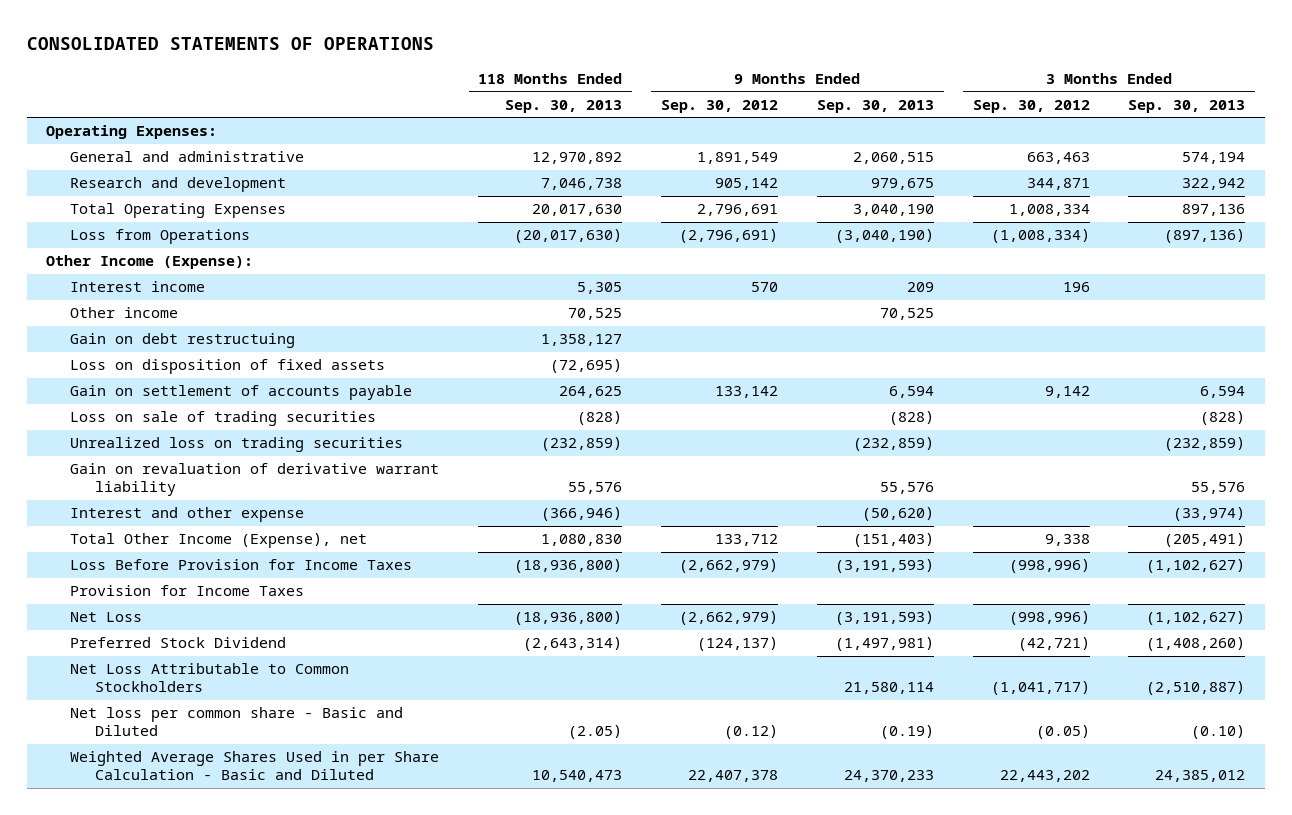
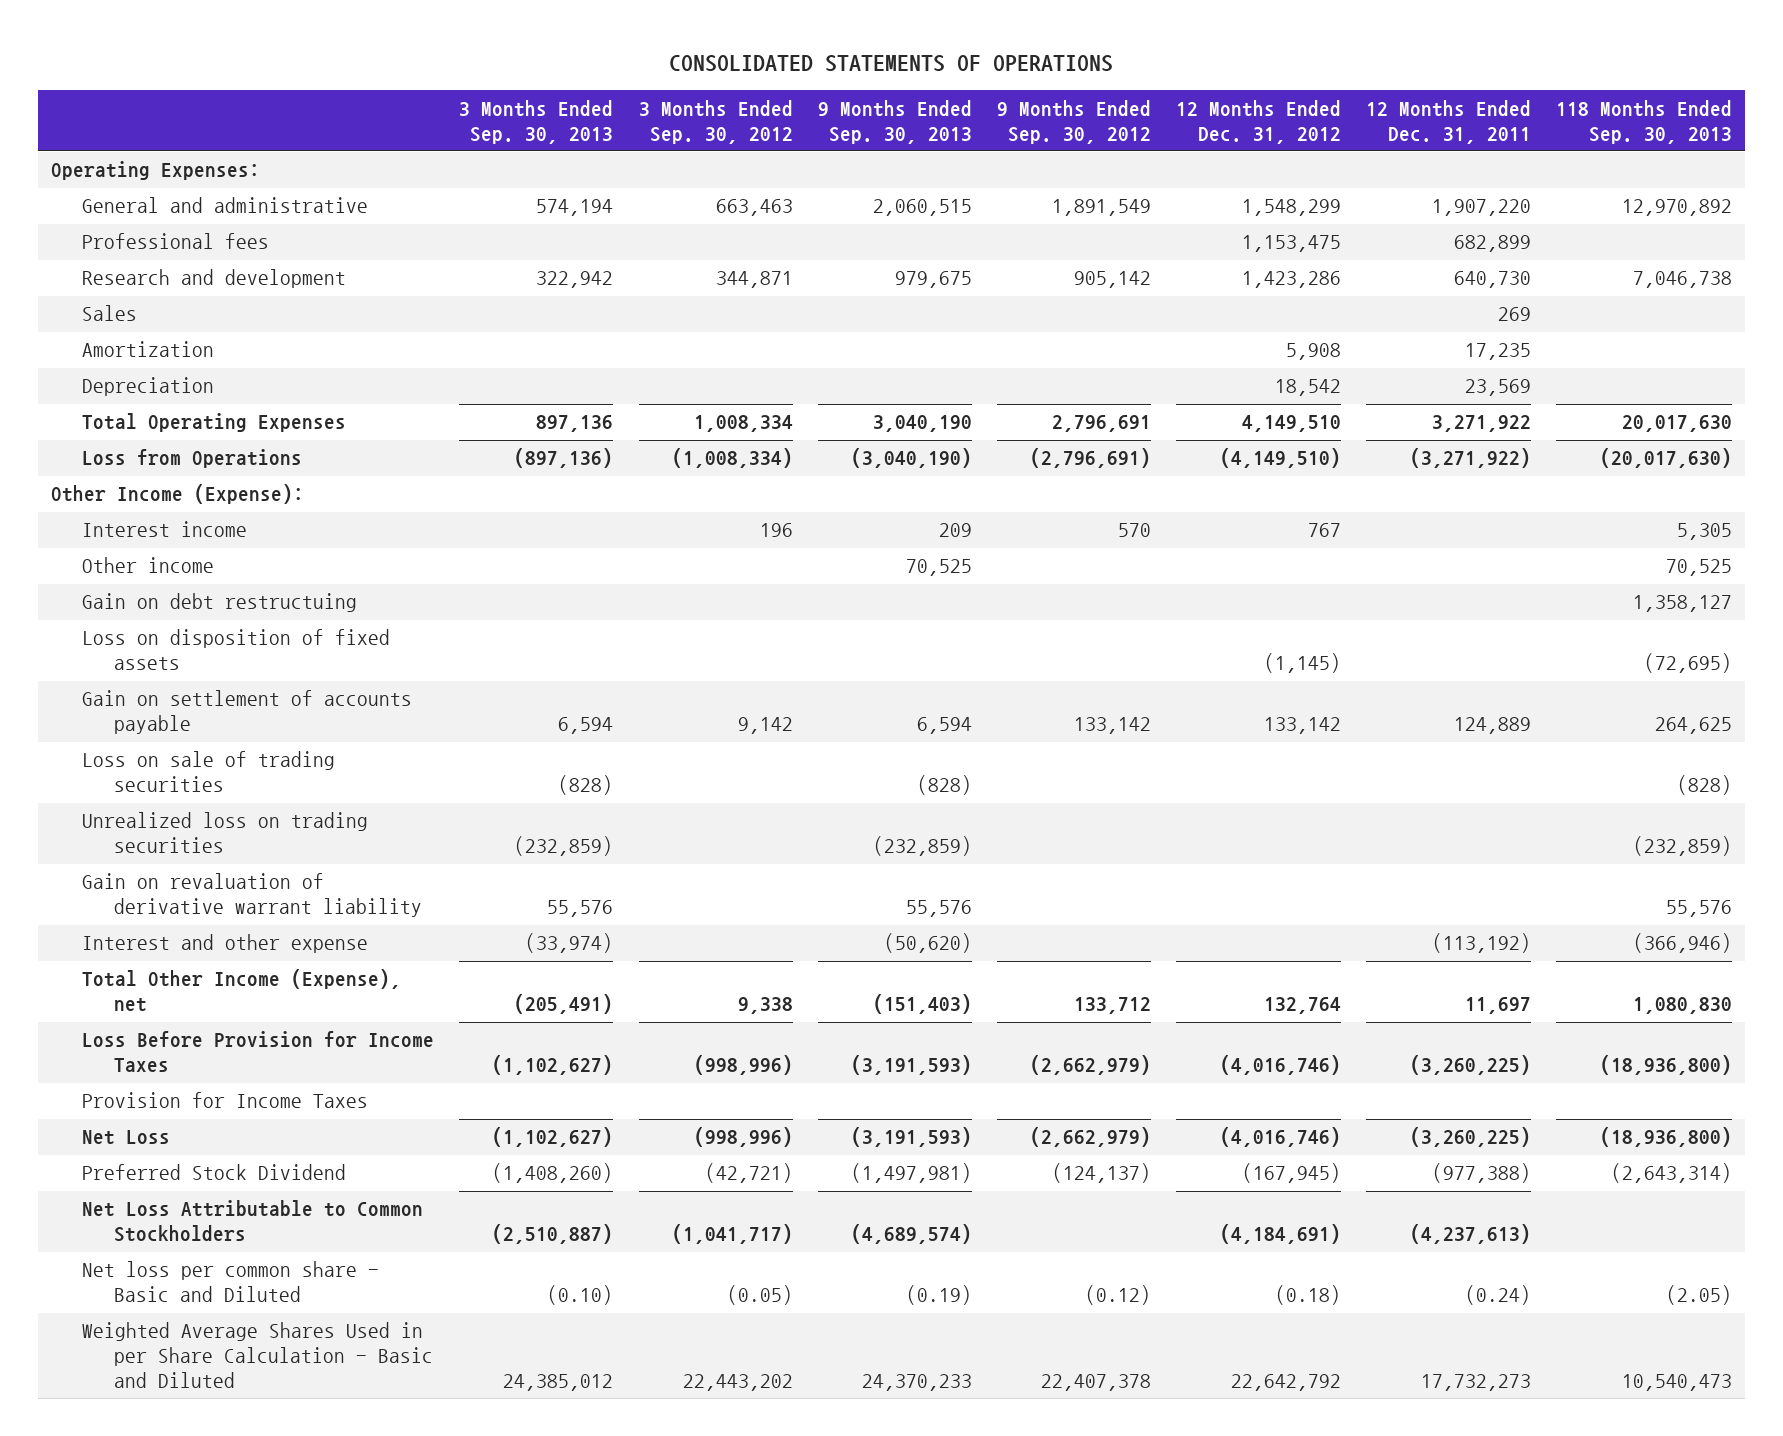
none -> [1176,99,1342,144] 12 Months Ended Dec. 31, 2012
none -> [1366,99,1532,144] 12 Months Ended Dec. 31, 2011
none -> [82,233,270,250] Professional fees
none -> [82,305,138,322] Sales
none -> [82,341,215,358] Amortization
none -> [82,377,215,397] Depreciation
[843,682,934,695] 21,580,114 -> [850,1224,972,1245] (4,689,574)

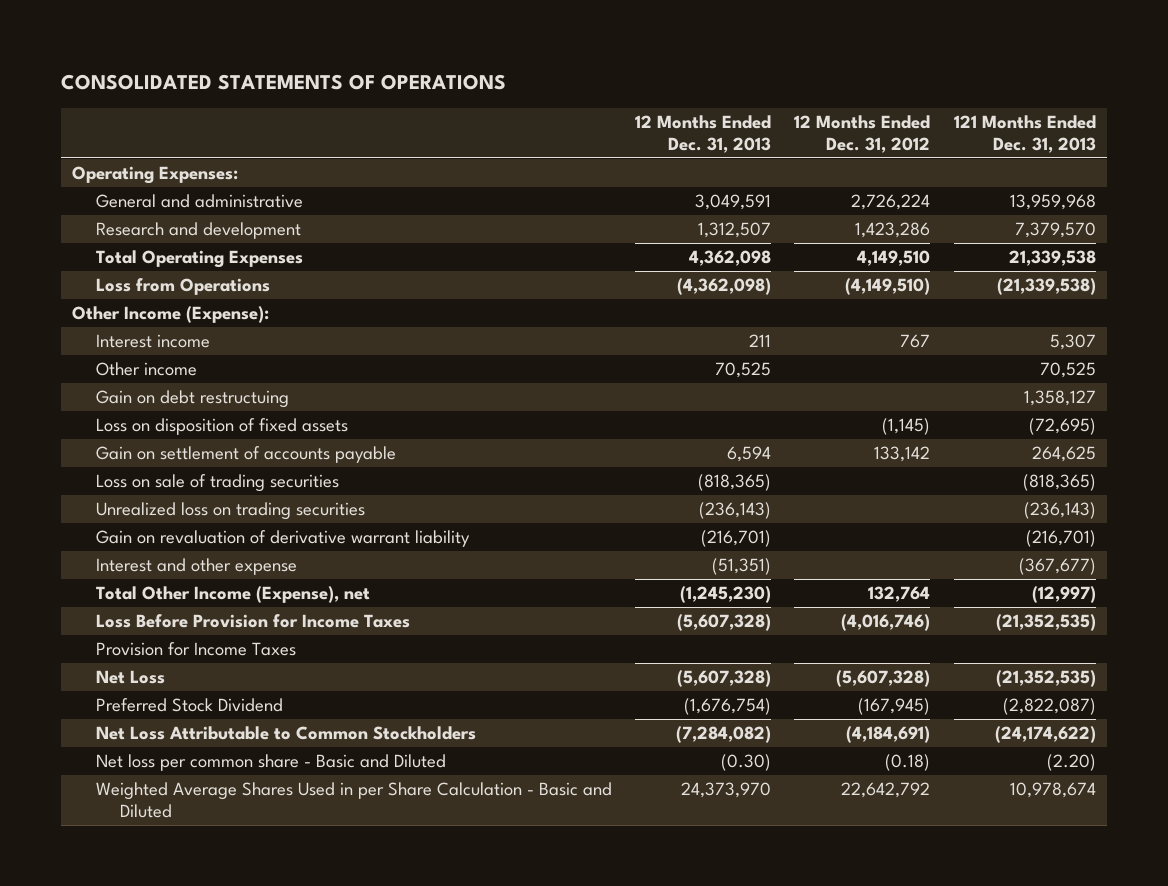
[459,99,614,144] 3 Months Ended Sep. 30, 2013 -> none
[638,99,793,144] 3 Months Ended Sep. 30, 2012 -> none
[817,99,972,144] 9 Months Ended Sep. 30, 2013 -> none
[996,99,1151,144] 9 Months Ended Sep. 30, 2012 -> none
[1366,99,1532,144] 12 Months Ended Dec. 31, 2011 -> none
[1556,99,1733,144] 118 Months Ended Sep. 30, 2013 -> none
none -> [635,115,772,153] 12 Months Ended Dec. 31, 2013
none -> [953,115,1096,153] 121 Months Ended Dec. 31, 2013
[82,233,270,250] Professional fees -> none
[1242,199,1342,217] 1,548,299 -> [851,194,931,211] 2,726,224
[82,305,138,322] Sales -> none
[82,341,215,358] Amortization -> none
[82,377,215,397] Depreciation -> none
[1220,1127,1342,1148] (4,016,746) -> [836,670,931,688] (5,607,328)

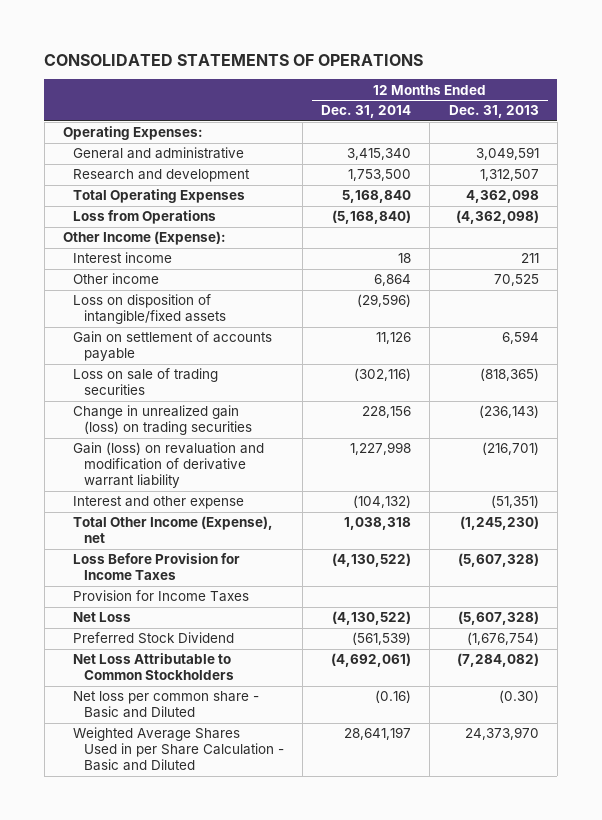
[794,115,931,153] 12 Months Ended Dec. 31, 2012 -> none
[953,115,1096,153] 121 Months Ended Dec. 31, 2013 -> none
none -> [321,105,412,119] Dec. 31, 2014
[96,390,290,409] Gain on debt restructuing -> none
[96,418,349,436] Loss on disposition of fixed assets -> [73,294,226,325] Loss on disposition of intangible/fixed assets
[96,502,366,521] Unrealized loss on trading securities -> [73,405,252,436] Change in unrealized gain (loss) on trading securities
[96,530,471,548] Gain on revaluation of derivative warrant liability -> [73,442,265,489] Gain (loss) on revaluation and modification of derivative warrant liability

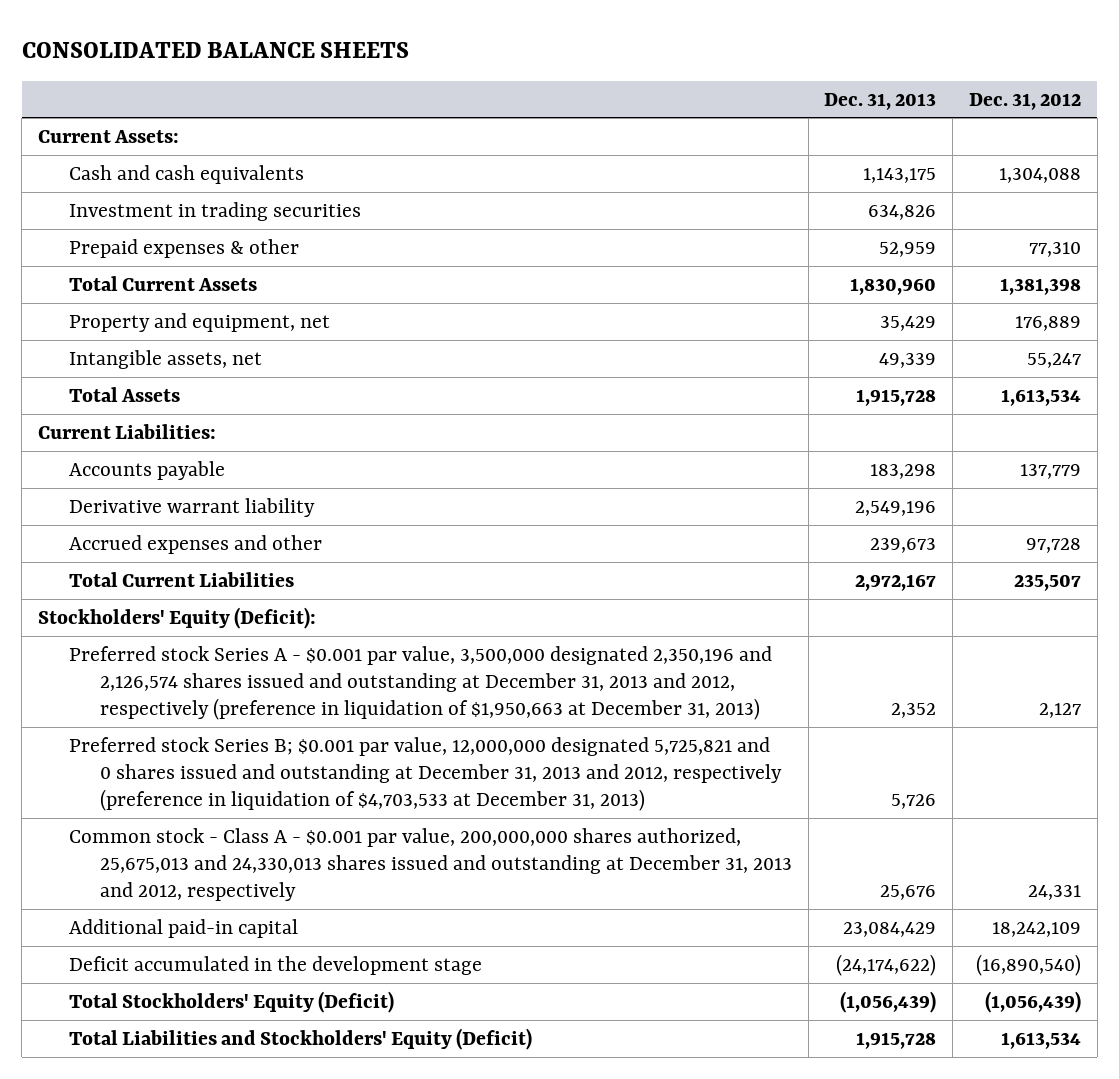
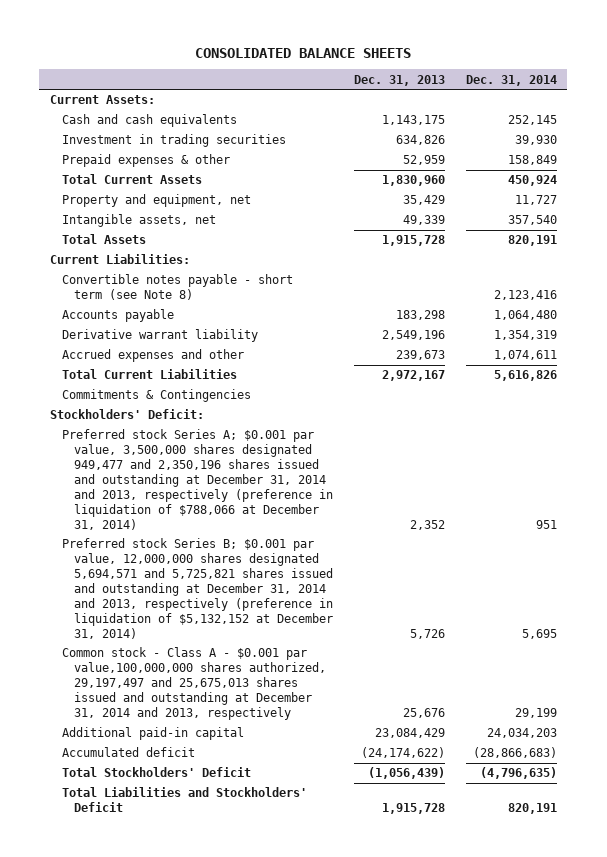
[968,92,1081,110] Dec. 31, 2012 -> none
none -> [465,74,557,86] Dec. 31, 2014
none -> [61,274,293,301] Convertible notes payable - short term (see Note 8)
none -> [61,389,251,403] Commitments & Contingencies
[37,606,316,629] Stockholders' Equity (Deficit): -> [49,409,204,420] Stockholders' Deficit:
[68,645,772,721] Preferred stock Series A - $0.001 par value, 3,500,000 designated 2,350,196 and 2,126,574 shares issued and outstanding at December 31, 2013 and 2012, respectively (preference in liquidation of $1,950,663 at December 31, 2013) -> [61,429,333,530] Preferred stock Series A; $0.001 par value, 3,500,000 shares designated 949,477 and 2,350,196 shares issued and outstanding at December 31, 2014 and 2013, respectively (preference in liquidation of $788,066 at December 31, 2014)
[68,736,783,812] Preferred stock Series B; $0.001 par value, 12,000,000 designated 5,725,821 and 0 shares issued and outstanding at December 31, 2013 and 2012, respectively (preference in liquidation of $4,703,533 at December 31, 2013) -> [61,538,333,639] Preferred stock Series B; $0.001 par value, 12,000,000 shares designated 5,694,571 and 5,725,821 shares issued and outstanding at December 31, 2014 and 2013, respectively (preference in liquidation of $5,132,152 at December 31, 2014)
[68,827,793,902] Common stock - Class A - $0.001 par value, 200,000,000 shares authorized, 25,675,013 and 24,330,013 shares issued and outstanding at December 31, 2013 and 2012, respectively -> [61,647,326,720] Common stock - Class A - $0.001 par value,100,000,000 shares authorized, 29,197,497 and 25,675,013 shares issued and outstanding at December 31, 2014 and 2013, respectively
[68,955,482,975] Deficit accumulated in the development stage -> [61,747,195,758] Accumulated deficit
[68,990,394,1013] Total Stockholders' Equity (Deficit) -> [61,767,251,778] Total Stockholders' Deficit
[68,1027,532,1050] Total Liabilities and Stockholders' Equity (Deficit) -> [61,787,307,813] Total Liabilities and Stockholders' Deficit

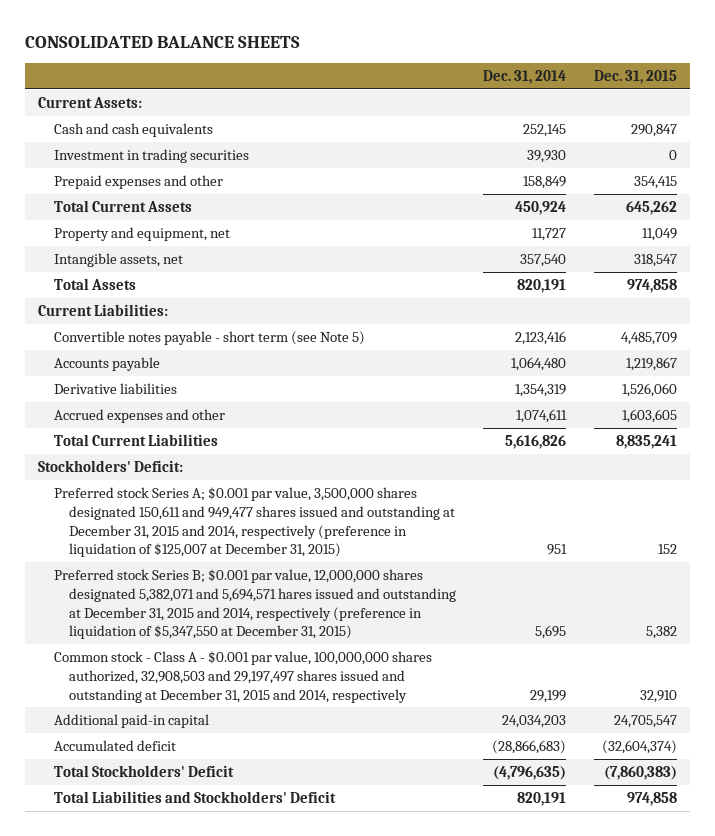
[353,74,445,86] Dec. 31, 2013 -> none
none -> [593,70,677,85] Dec. 31, 2015
[61,154,230,168] Prepaid expenses & other -> [53,174,223,189] Prepaid expenses and other
[61,274,293,301] Convertible notes payable - short term (see Note 8) -> [53,330,365,345] Convertible notes payable - short term (see Note 5)
[61,329,258,343] Derivative warrant liability -> [53,382,177,394] Derivative liabilities
[61,389,251,403] Commitments & Contingencies -> none
[61,429,333,530] Preferred stock Series A; $0.001 par value, 3,500,000 shares designated 949,477 and 2,350,196 shares issued and outstanding at December 31, 2014 and 2013, respectively (preference in liquidation of $788,066 at December 31, 2014) -> [53,486,455,558] Preferred stock Series A; $0.001 par value, 3,500,000 shares designated 150,611 and 949,477 shares issued and outstanding at December 31, 2015 and 2014, respectively (preference in liquidation of $125,007 at December 31, 2015)
[61,538,333,639] Preferred stock Series B; $0.001 par value, 12,000,000 shares designated 5,694,571 and 5,725,821 shares issued and outstanding at December 31, 2014 and 2013, respectively (preference in liquidation of $5,132,152 at December 31, 2014) -> [53,568,456,640] Preferred stock Series B; $0.001 par value, 12,000,000 shares designated 5,382,071 and 5,694,571 hares issued and outstanding at December 31, 2015 and 2014, respectively (preference in liquidation of $5,347,550 at December 31, 2015)
[61,647,326,720] Common stock - Class A - $0.001 par value,100,000,000 shares authorized, 29,197,497 and 25,675,013 shares issued and outstanding at December 31, 2014 and 2013, respectively -> [53,650,432,703] Common stock - Class A - $0.001 par value, 100,000,000 shares authorized, 32,908,503 and 29,197,497 shares issued and outstanding at December 31, 2015 and 2014, respectively

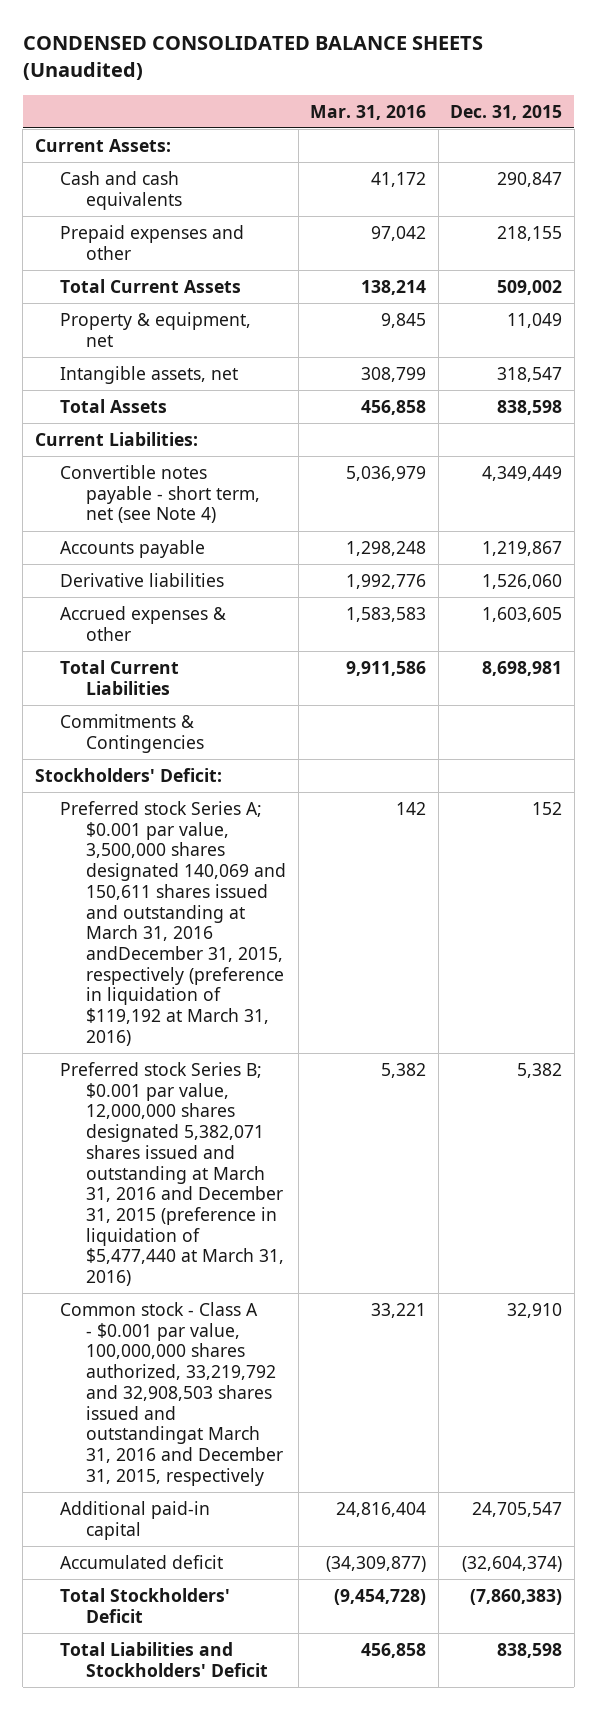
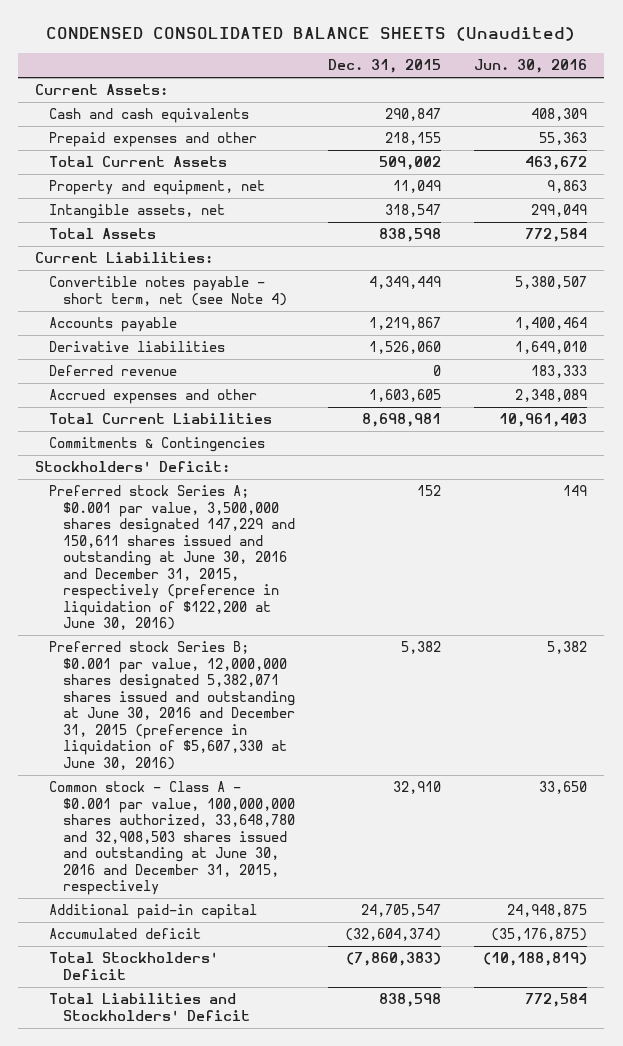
[310,104,427,120] Mar. 31, 2016 -> none
none -> [474,59,588,74] Jun. 30, 2016
[60,311,252,347] Property & equipment, net -> [48,180,265,196] Property and equipment, net
none -> [48,365,177,377] Deferred revenue
[60,605,227,641] Accrued expenses & other -> [48,389,257,405] Accrued expenses and other
[60,800,287,1046] Preferred stock Series A; $0.001 par value, 3,500,000 shares designated 140,069 and 150,611 shares issued and outstanding at March 31, 2016 andDecember 31, 2015, respectively (preference in liquidation of $119,192 at March 31, 2016) -> [48,485,295,631] Preferred stock Series A; $0.001 par value, 3,500,000 shares designated 147,229 and 150,611 shares issued and outstanding at June 30, 2016 and December 31, 2015, respectively (preference in liquidation of $122,200 at June 30, 2016)
[60,1061,285,1287] Preferred stock Series B; $0.001 par value, 12,000,000 shares designated 5,382,071 shares issued and outstanding at March 31, 2016 and December 31, 2015 (preference in liquidation of $5,477,440 at March 31, 2016) -> [48,641,295,770] Preferred stock Series B; $0.001 par value, 12,000,000 shares designated 5,382,071 shares issued and outstanding at June 30, 2016 and December 31, 2015 (preference in liquidation of $5,607,330 at June 30, 2016)
[60,1301,284,1486] Common stock - Class A - $0.001 par value, 100,000,000 shares authorized, 33,219,792 and 32,908,503 shares issued and outstandingat March 31, 2016 and December 31, 2015, respectively -> [48,781,295,896] Common stock - Class A - $0.001 par value, 100,000,000 shares authorized, 33,648,780 and 32,908,503 shares issued and outstanding at June 30, 2016 and December 31, 2015, respectively

